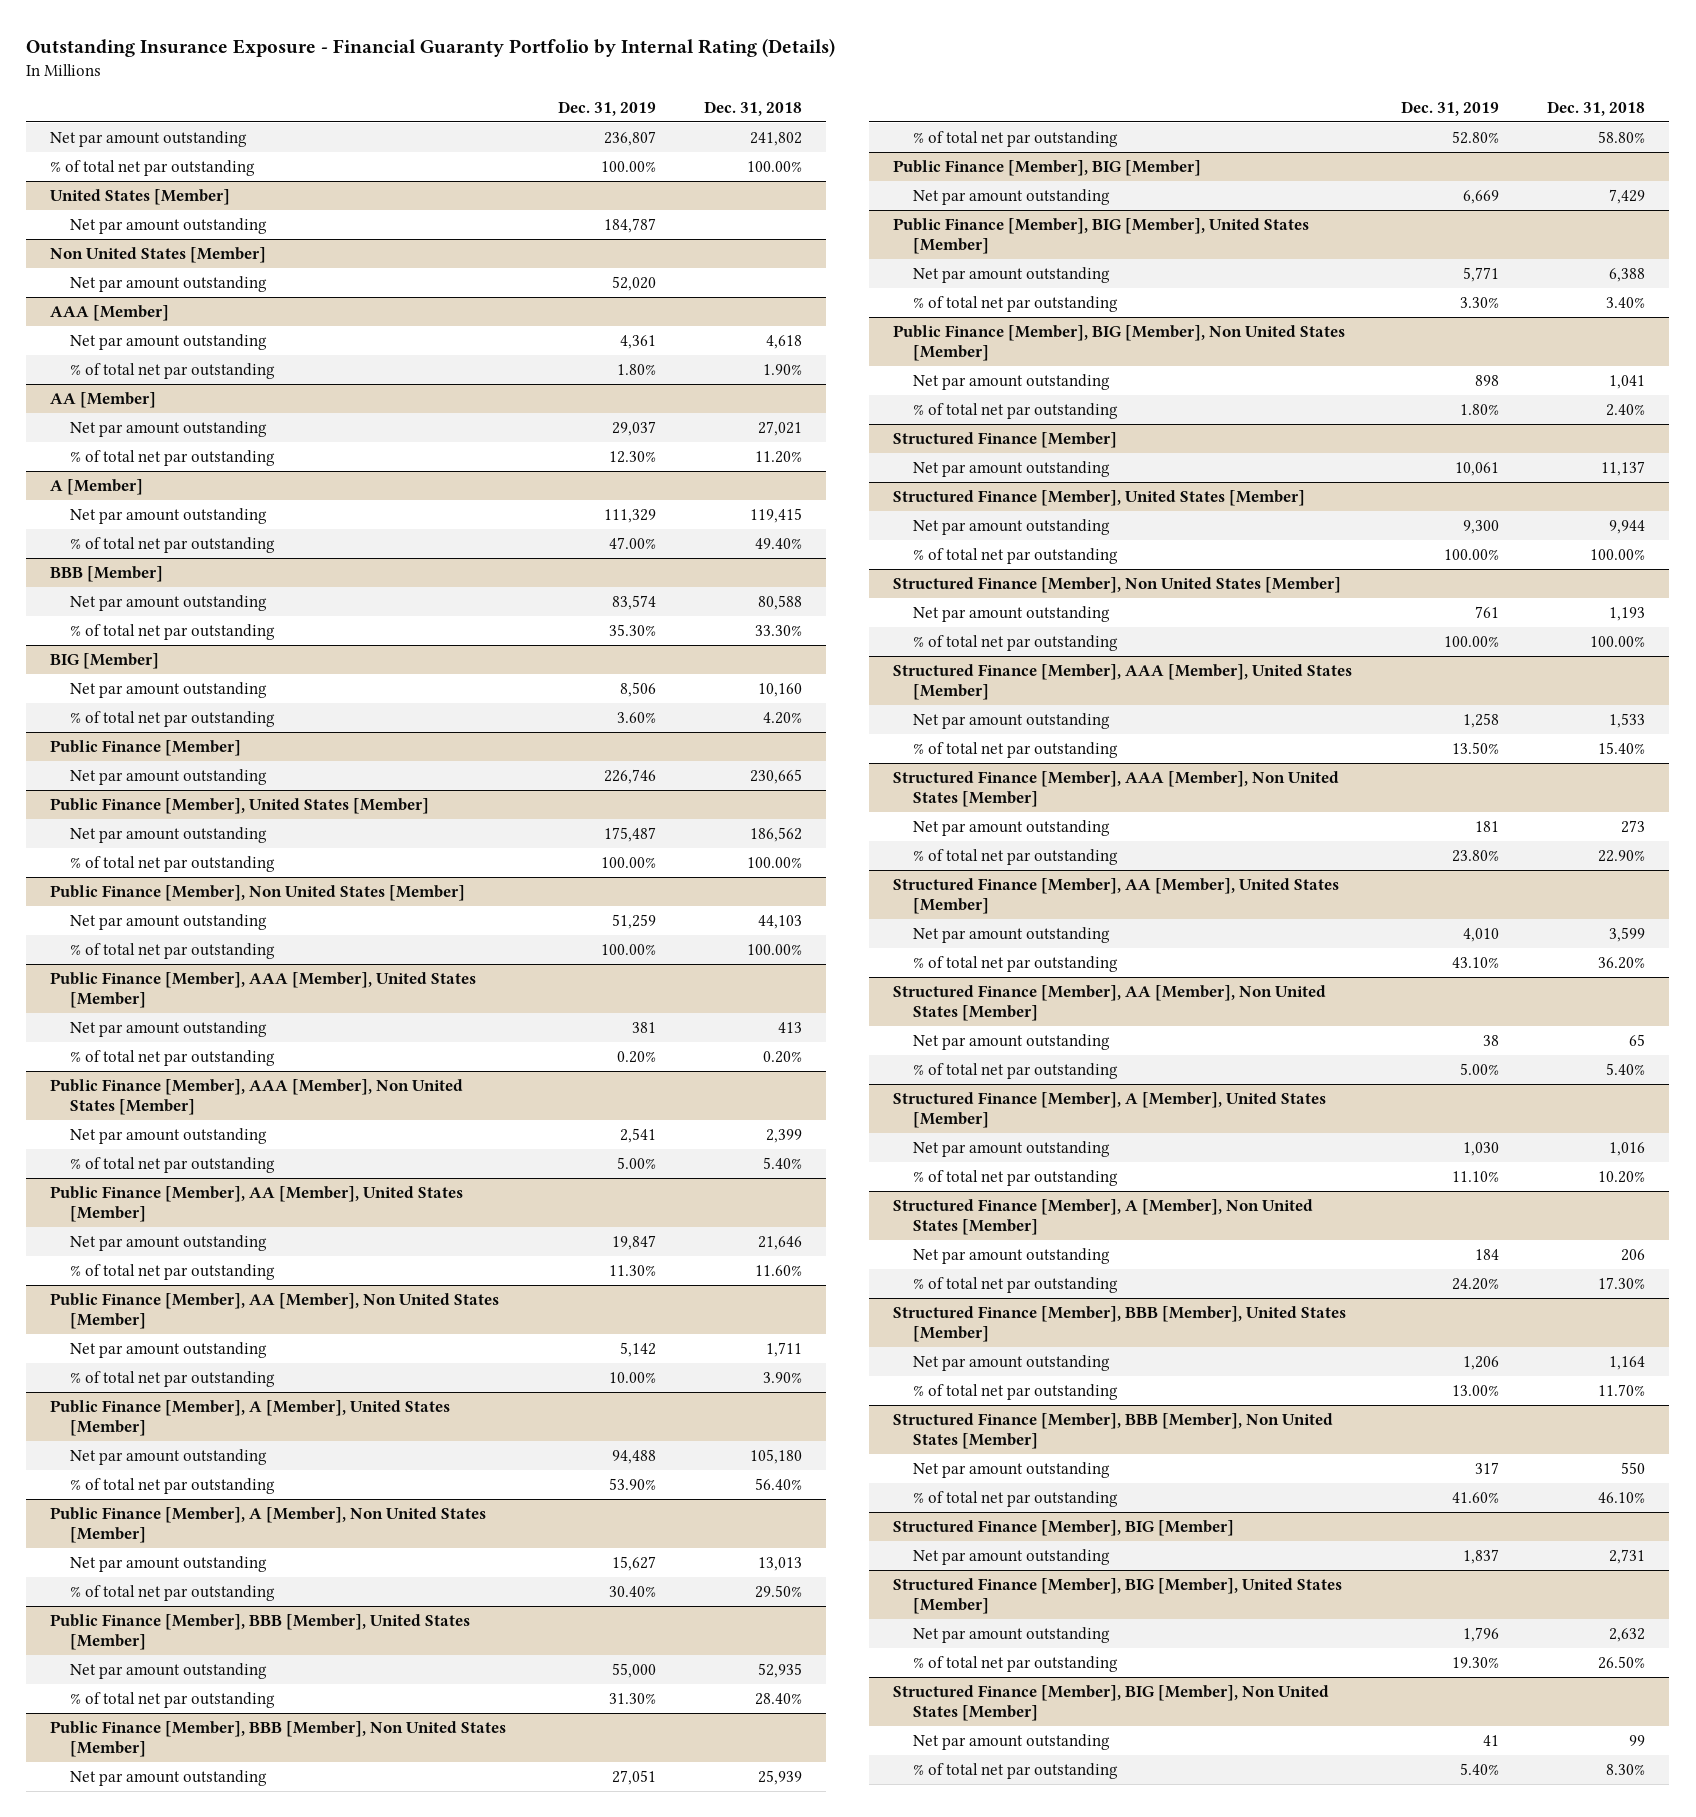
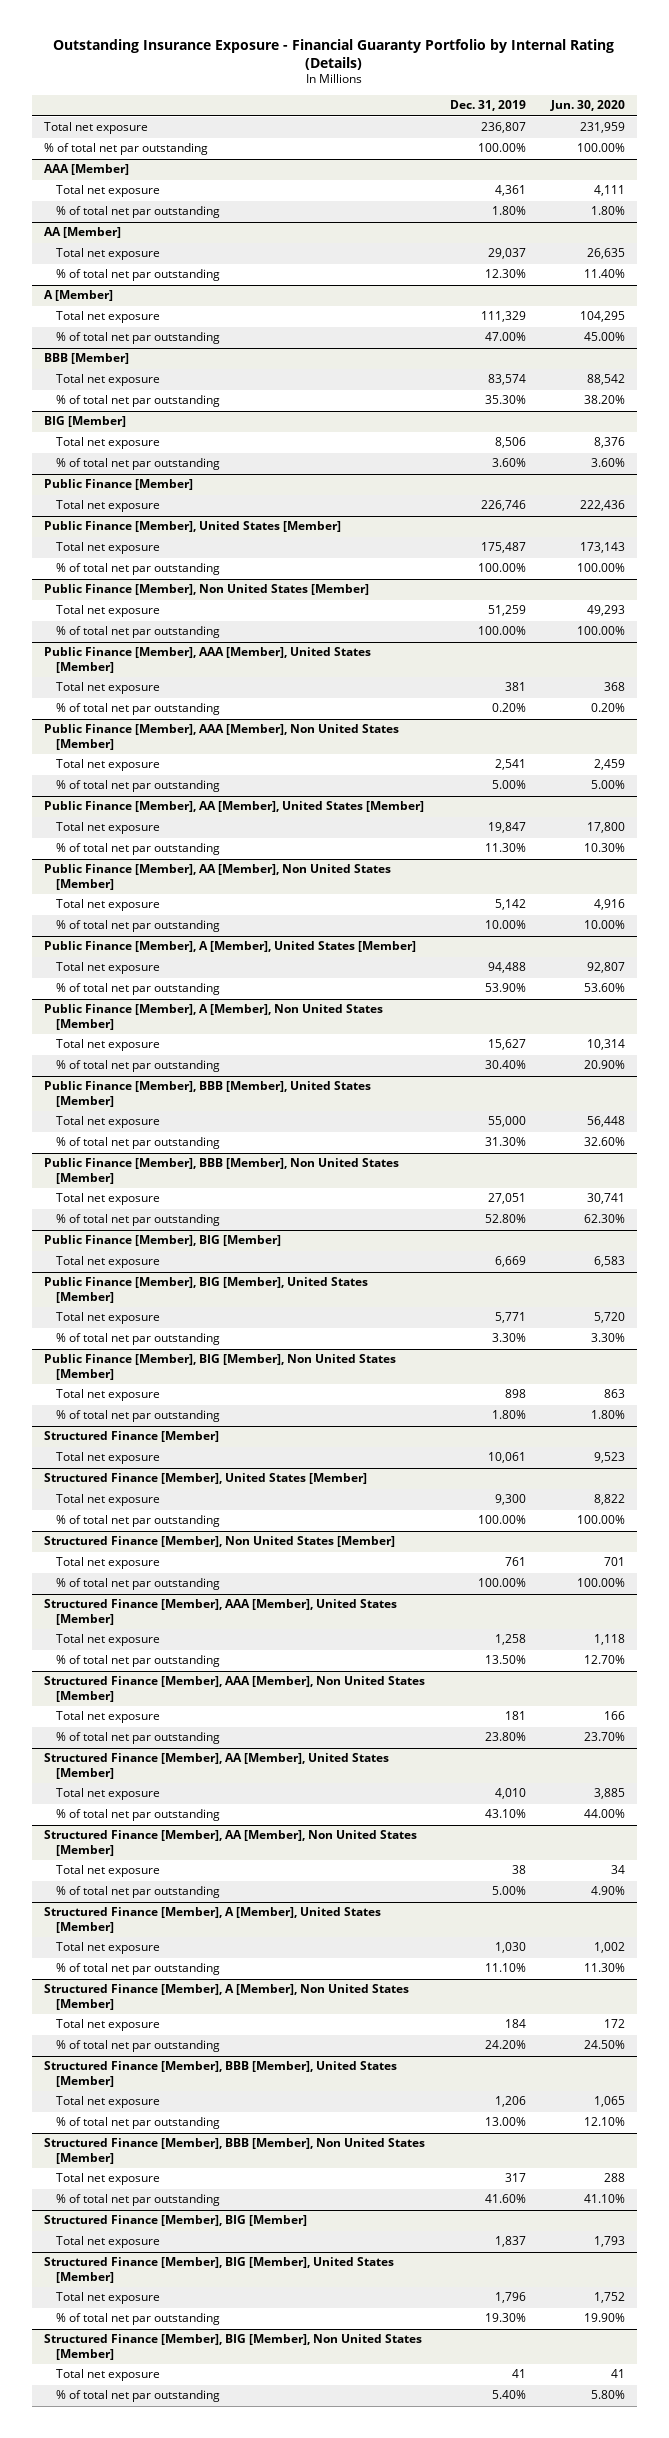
[704,100,803,116] Dec. 31, 2018 -> none
none -> [549,100,625,112] Jun. 30, 2020
[50,131,248,148] Net par amount outstanding -> [44,122,149,135] Total net exposure
[50,189,231,206] United States [Member] -> none
[70,218,268,235] Net par amount outstanding -> none
[50,247,267,264] Non United States [Member] -> none
[70,276,268,293] Net par amount outstanding -> none
[70,334,268,351] Net par amount outstanding -> [55,185,160,198] Total net exposure
[70,421,268,438] Net par amount outstanding -> [55,248,160,261] Total net exposure
[70,508,268,525] Net par amount outstanding -> [55,311,160,324] Total net exposure
[70,595,268,612] Net par amount outstanding -> [55,374,160,387] Total net exposure
[70,682,268,699] Net par amount outstanding -> [55,437,160,450] Total net exposure
[70,769,268,786] Net par amount outstanding -> [55,500,160,513] Total net exposure
[70,827,268,844] Net par amount outstanding -> [55,542,160,555] Total net exposure
[70,914,268,931] Net par amount outstanding -> [55,605,160,618] Total net exposure
[70,1021,268,1038] Net par amount outstanding -> [55,682,160,695] Total net exposure
[70,1128,268,1145] Net par amount outstanding -> [55,759,160,772] Total net exposure
[70,1235,268,1252] Net par amount outstanding -> [55,822,160,835] Total net exposure
[70,1342,268,1359] Net par amount outstanding -> [55,899,160,912] Total net exposure
[70,1449,268,1466] Net par amount outstanding -> [55,962,160,975] Total net exposure
[70,1556,268,1573] Net par amount outstanding -> [55,1039,160,1052] Total net exposure
[70,1663,268,1680] Net par amount outstanding -> [55,1116,160,1129] Total net exposure
[70,1770,268,1787] Net par amount outstanding -> [55,1193,160,1206] Total net exposure
[913,189,1111,206] Net par amount outstanding -> [55,1256,160,1269] Total net exposure
[913,267,1111,284] Net par amount outstanding -> [55,1312,160,1325] Total net exposure
[913,374,1111,391] Net par amount outstanding -> [55,1389,160,1402] Total net exposure
[913,461,1111,478] Net par amount outstanding -> [55,1452,160,1465] Total net exposure
[913,519,1111,536] Net par amount outstanding -> [55,1494,160,1507] Total net exposure
[913,606,1111,623] Net par amount outstanding -> [55,1557,160,1570] Total net exposure
[913,713,1111,730] Net par amount outstanding -> [55,1634,160,1647] Total net exposure
[913,820,1111,837] Net par amount outstanding -> [55,1711,160,1724] Total net exposure
[913,927,1111,944] Net par amount outstanding -> [55,1788,160,1801] Total net exposure
[913,1034,1111,1051] Net par amount outstanding -> [55,1865,160,1878] Total net exposure
[913,1141,1111,1158] Net par amount outstanding -> [55,1942,160,1955] Total net exposure
[913,1248,1111,1265] Net par amount outstanding -> [55,2019,160,2032] Total net exposure
[913,1355,1111,1372] Net par amount outstanding -> [55,2096,160,2109] Total net exposure
[913,1462,1111,1479] Net par amount outstanding -> [55,2173,160,2186] Total net exposure
[913,1549,1111,1566] Net par amount outstanding -> [55,2236,160,2249] Total net exposure
[913,1627,1111,1644] Net par amount outstanding -> [55,2292,160,2305] Total net exposure
[913,1734,1111,1751] Net par amount outstanding -> [55,2369,160,2382] Total net exposure

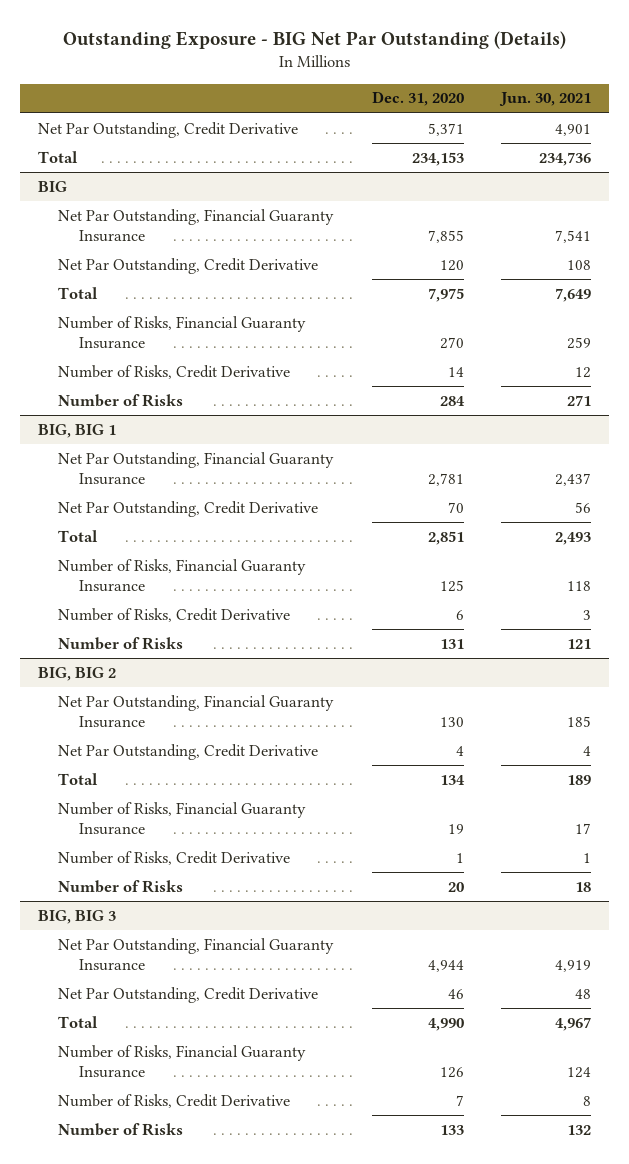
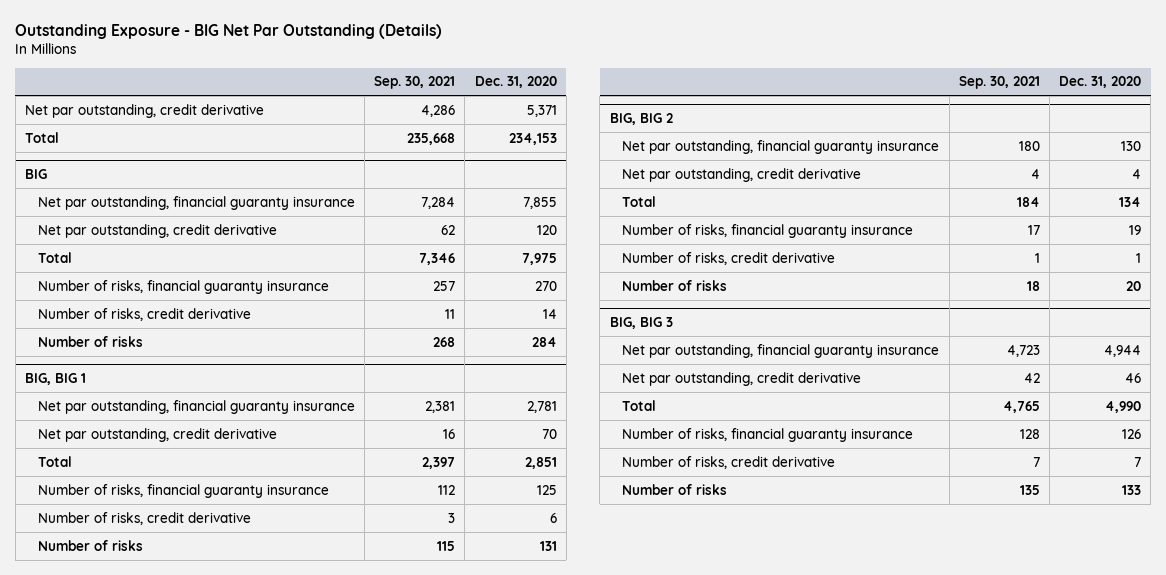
[498,92,591,107] Jun. 30, 2021 -> none
none -> [374,76,456,90] Sep. 30, 2021
[38,121,299,138] Net Par Outstanding, Credit Derivative -> [25,103,265,118] Net par outstanding, credit derivative
[58,208,335,242] Net Par Outstanding, Financial Guaranty Insurance -> [37,195,355,210] Net par outstanding, financial guaranty insurance
[58,257,319,274] Net Par Outstanding, Credit Derivative -> [37,223,277,238] Net par outstanding, credit derivative
[58,315,307,349] Number of Risks, Financial Guaranty Insurance -> [37,279,329,294] Number of risks, financial guaranty insurance
[58,364,291,379] Number of Risks, Credit Derivative -> [37,307,251,321] Number of risks, credit derivative
[58,393,184,407] Number of Risks -> [37,335,143,347] Number of risks
[58,451,335,485] Net Par Outstanding, Financial Guaranty Insurance -> [37,399,355,414] Net par outstanding, financial guaranty insurance
[58,500,319,517] Net Par Outstanding, Credit Derivative -> [37,427,277,442] Net par outstanding, credit derivative
[58,558,307,592] Number of Risks, Financial Guaranty Insurance -> [37,483,329,498] Number of risks, financial guaranty insurance
[58,607,291,622] Number of Risks, Credit Derivative -> [37,511,251,525] Number of risks, credit derivative
[58,636,184,650] Number of Risks -> [37,539,143,551] Number of risks
[58,694,335,728] Net Par Outstanding, Financial Guaranty Insurance -> [622,139,940,154] Net par outstanding, financial guaranty insurance
[58,743,319,760] Net Par Outstanding, Credit Derivative -> [622,167,862,182] Net par outstanding, credit derivative
[58,801,307,835] Number of Risks, Financial Guaranty Insurance -> [622,223,914,238] Number of risks, financial guaranty insurance
[58,850,291,865] Number of Risks, Credit Derivative -> [622,251,836,265] Number of risks, credit derivative
[58,879,184,893] Number of Risks -> [622,279,728,291] Number of risks
[58,937,335,971] Net Par Outstanding, Financial Guaranty Insurance -> [622,343,940,358] Net par outstanding, financial guaranty insurance
[58,986,319,1003] Net Par Outstanding, Credit Derivative -> [622,371,862,386] Net par outstanding, credit derivative
[58,1044,307,1078] Number of Risks, Financial Guaranty Insurance -> [622,427,914,442] Number of risks, financial guaranty insurance
[58,1093,291,1108] Number of Risks, Credit Derivative -> [622,455,836,469] Number of risks, credit derivative
[58,1122,184,1136] Number of Risks -> [622,483,728,495] Number of risks

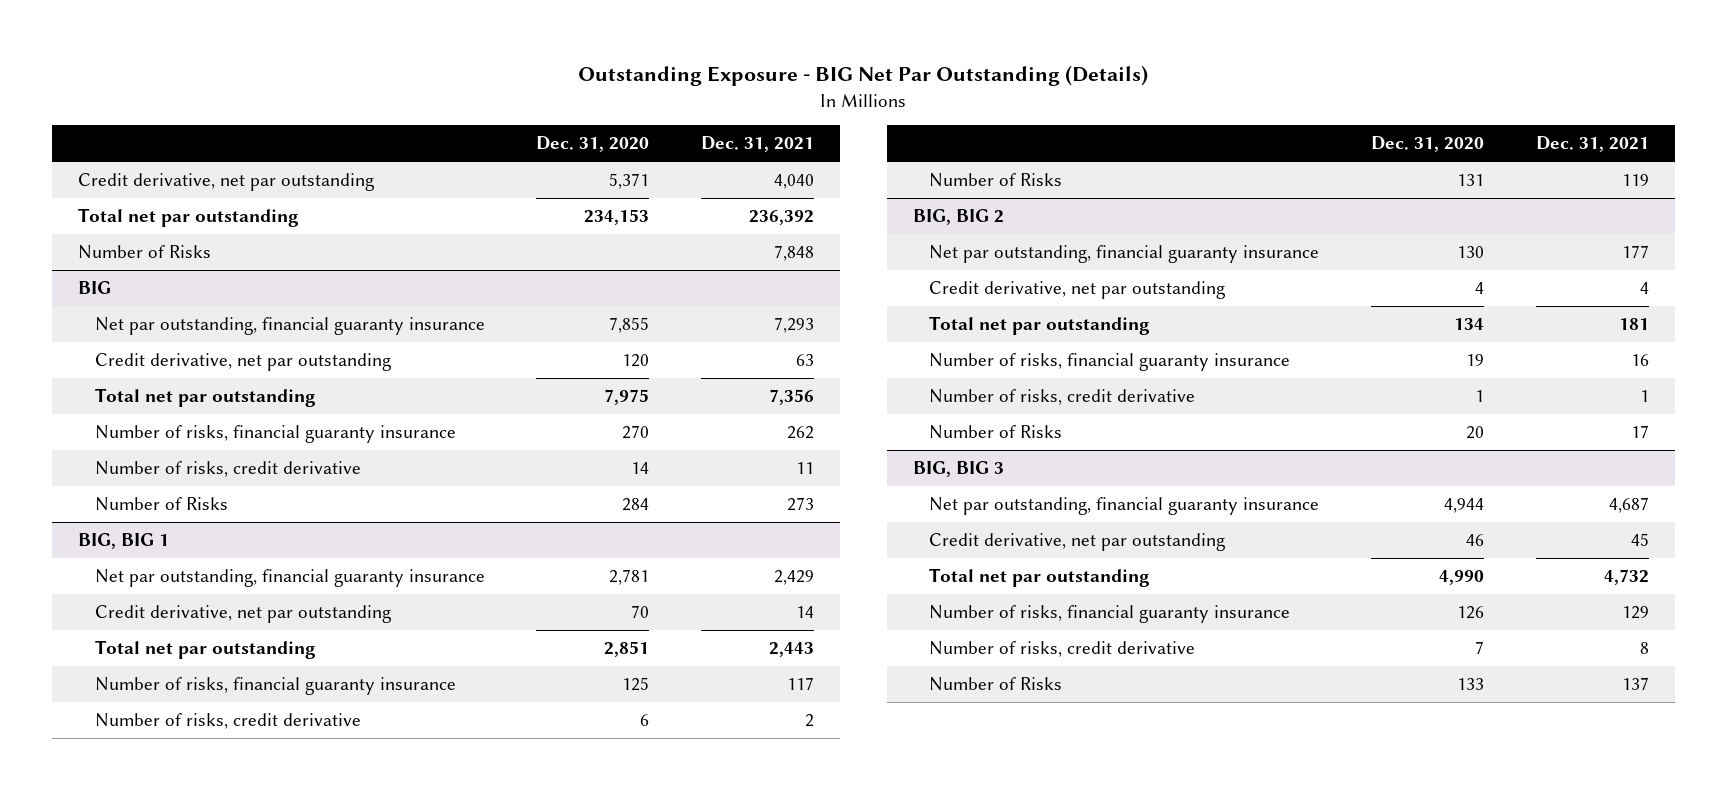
[374,76,456,90] Sep. 30, 2021 -> none
none -> [700,136,814,153] Dec. 31, 2021
[25,103,265,118] Net par outstanding, credit derivative -> [77,172,374,191] Credit derivative, net par outstanding
[25,131,60,143] Total -> [77,207,299,227] Total net par outstanding
none -> [77,244,211,259] Number of Risks
[37,223,277,238] Net par outstanding, credit derivative -> [94,352,391,371] Credit derivative, net par outstanding
[37,251,72,263] Total -> [94,387,316,407] Total net par outstanding
[37,335,143,347] Number of risks -> [94,496,228,511] Number of Risks
[37,427,277,442] Net par outstanding, credit derivative -> [94,604,391,623] Credit derivative, net par outstanding
[37,455,72,467] Total -> [94,639,316,659] Total net par outstanding
[37,539,143,551] Number of risks -> [929,172,1063,187] Number of Risks
[622,167,862,182] Net par outstanding, credit derivative -> [929,280,1226,299] Credit derivative, net par outstanding
[622,195,657,207] Total -> [929,315,1151,335] Total net par outstanding
[622,279,728,291] Number of risks -> [929,424,1063,439] Number of Risks
[622,371,862,386] Net par outstanding, credit derivative -> [929,532,1226,551] Credit derivative, net par outstanding
[622,399,657,411] Total -> [929,567,1151,587] Total net par outstanding
[622,483,728,495] Number of risks -> [929,676,1063,691] Number of Risks

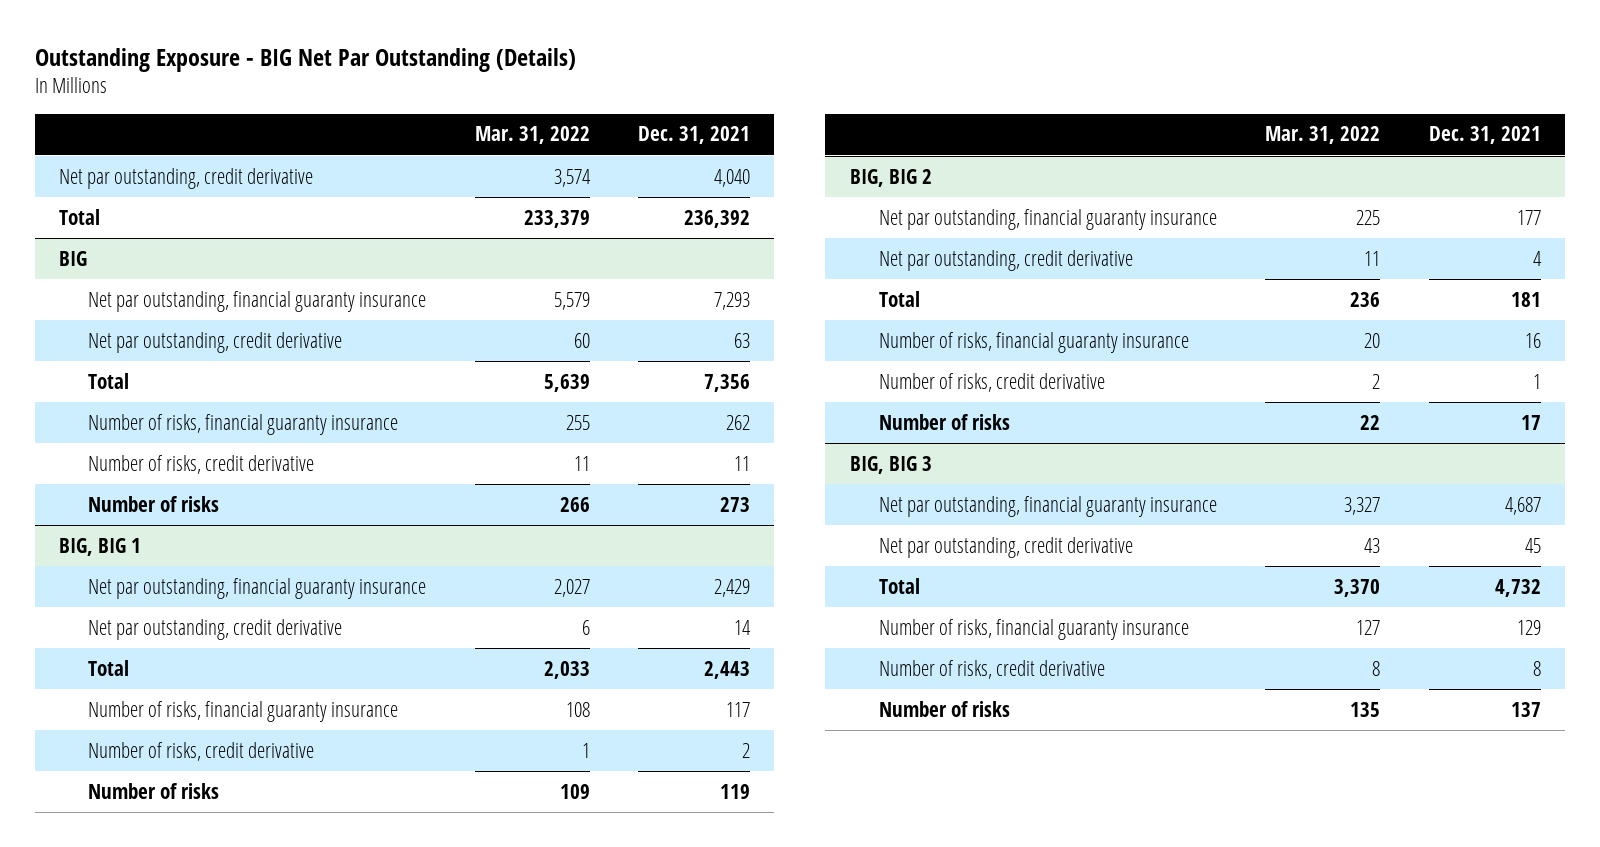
[536,136,650,153] Dec. 31, 2020 -> none
none -> [474,126,590,145] Mar. 31, 2022
[77,244,211,259] Number of Risks -> none
[77,172,374,191] Credit derivative, net par outstanding -> [58,167,313,189] Net par outstanding, credit derivative
[77,207,299,227] Total net par outstanding -> [58,208,100,225] Total
[94,352,391,371] Credit derivative, net par outstanding -> [87,331,342,353] Net par outstanding, credit derivative
[94,387,316,407] Total net par outstanding -> [87,372,129,389] Total
[94,496,228,511] Number of Risks -> [87,495,219,512] Number of risks
[94,604,391,623] Credit derivative, net par outstanding -> [87,618,342,640] Net par outstanding, credit derivative
[94,639,316,659] Total net par outstanding -> [87,659,129,676] Total
[929,172,1063,187] Number of Risks -> [87,782,219,799] Number of risks
[929,280,1226,299] Credit derivative, net par outstanding -> [878,249,1133,271] Net par outstanding, credit derivative
[929,315,1151,335] Total net par outstanding -> [878,290,920,307] Total
[929,424,1063,439] Number of Risks -> [878,413,1010,430] Number of risks
[929,532,1226,551] Credit derivative, net par outstanding -> [878,536,1133,558] Net par outstanding, credit derivative
[929,567,1151,587] Total net par outstanding -> [878,577,920,594] Total
[929,676,1063,691] Number of Risks -> [878,700,1010,717] Number of risks

